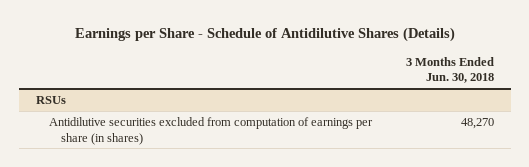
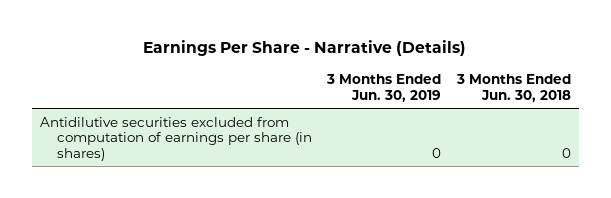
[74,27,455,43] Earnings per Share - Schedule of Antidilutive Shares (Details) -> [143,39,467,56] Earnings Per Share - Narrative (Details)
none -> [326,74,442,102] 3 Months Ended Jun. 30, 2019
[35,95,66,104] RSUs -> none
[460,117,494,129] 48,270 -> [562,147,572,158] 0

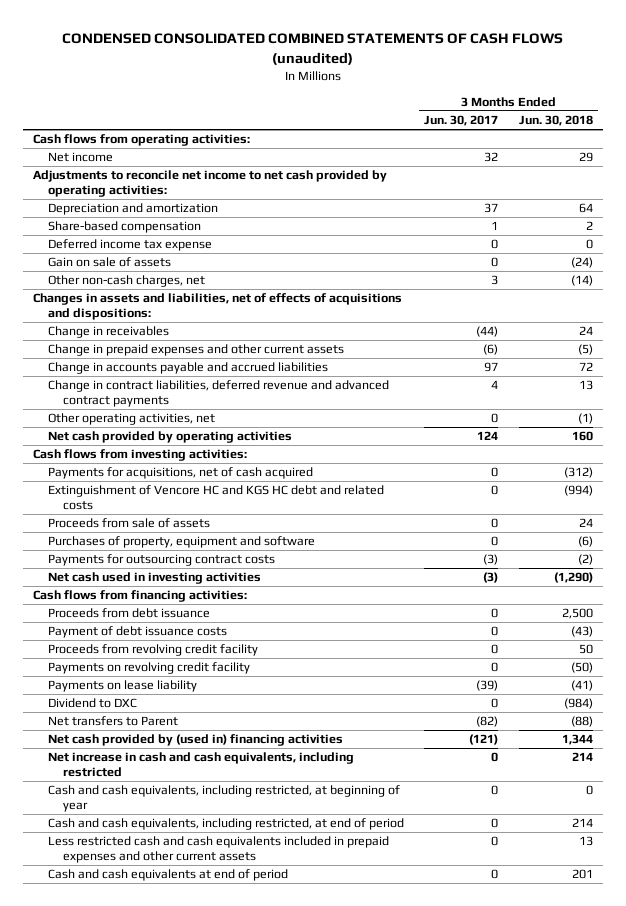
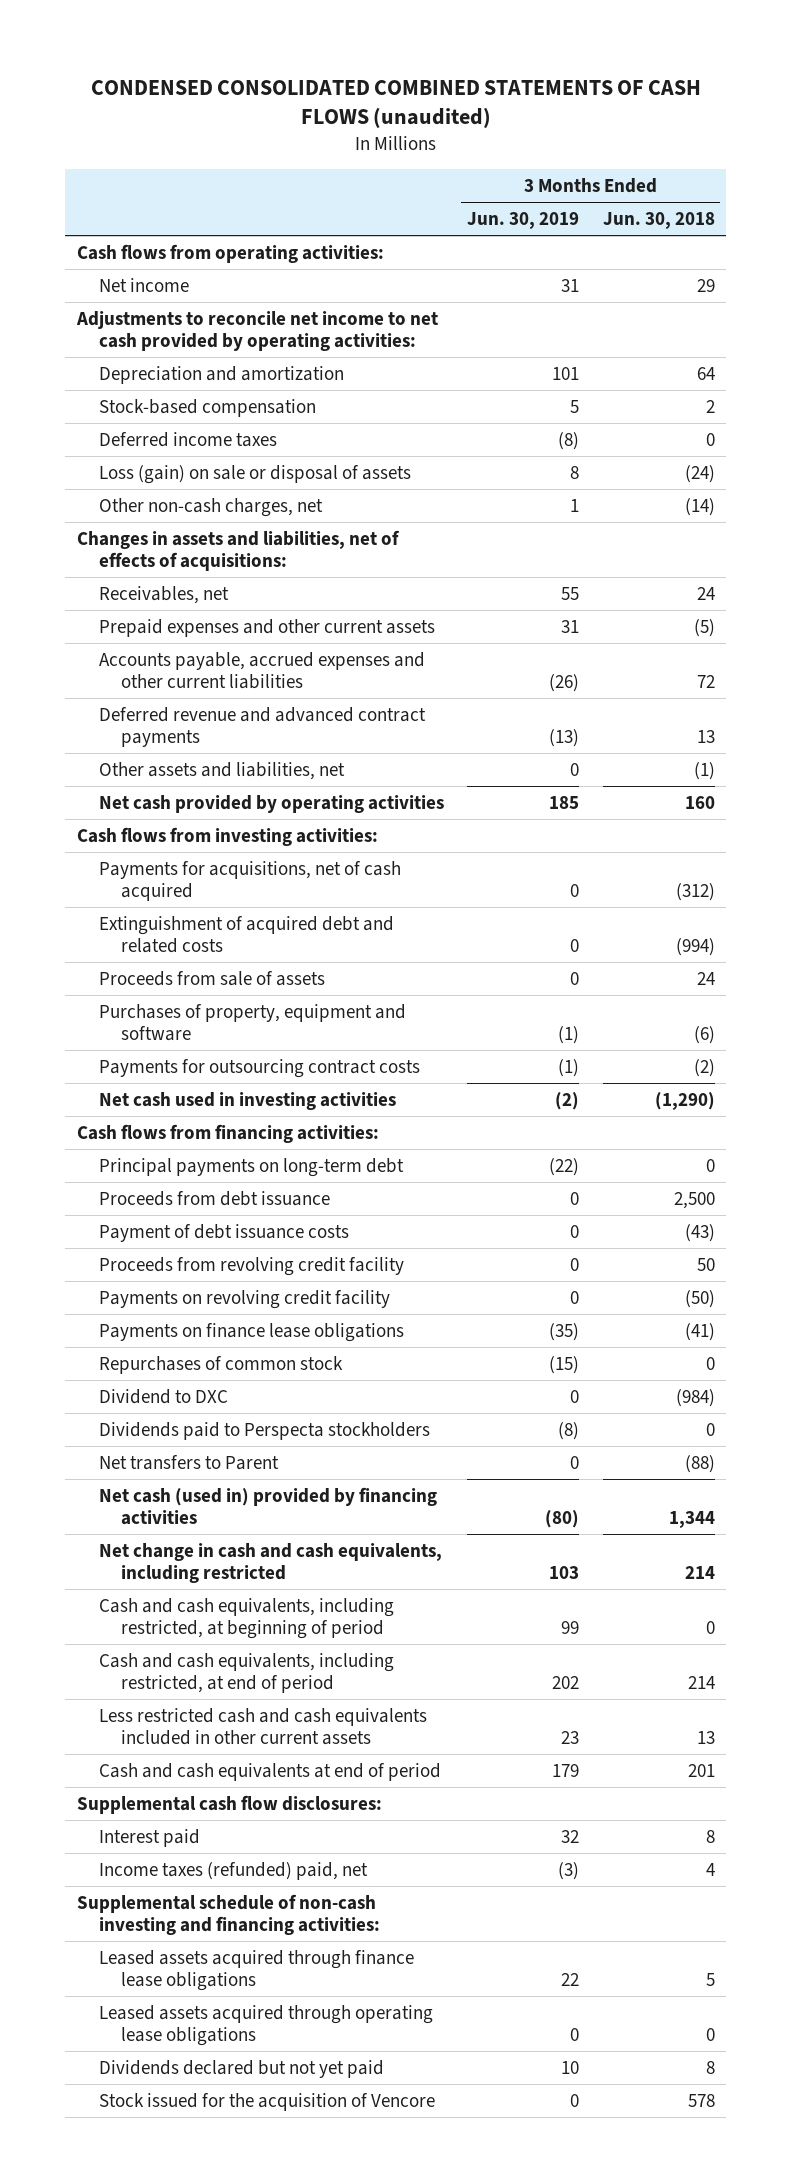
[424,115,499,127] Jun. 30, 2017 -> none
none -> [467,212,580,230] Jun. 30, 2019
[47,221,201,234] Share-based compensation -> [98,398,316,417] Stock-based compensation
[47,239,212,252] Deferred income tax expense -> [98,431,277,447] Deferred income taxes
[47,257,171,268] Gain on sale of assets -> [98,464,411,484] Loss (gain) on sale or disposal of assets
[33,293,403,321] Changes in assets and liabilities, net of effects of acquisitions and dispositions: -> [76,529,400,571] Changes in assets and liabilities, net of effects of acquisitions:
[47,326,169,339] Change in receivables -> [98,585,229,604] Receivables, net
[47,344,344,357] Change in prepaid expenses and other current assets -> [98,618,435,637] Prepaid expenses and other current assets
[47,362,328,375] Change in accounts payable and accrued liabilities -> [98,651,425,689] Accounts payable, accrued expenses and other current liabilities
[47,380,389,408] Change in contract liabilities, deferred revenue and advanced contract payments -> [98,706,426,747] Deferred revenue and advanced contract payments
[47,413,215,426] Other operating activities, net -> [98,761,345,780] Other assets and liabilities, net
[47,485,384,511] Extinguishment of Vencore HC and KGS HC debt and related costs -> [98,915,394,953] Extinguishment of acquired debt and related costs
none -> [98,1157,404,1177] Principal payments on long-term debt
[47,680,197,693] Payments on lease liability -> [98,1322,404,1342] Payments on finance lease obligations
none -> [98,1355,343,1374] Repurchases of common stock
none -> [98,1421,430,1440] Dividends paid to Perspecta stockholders
[47,734,343,747] Net cash provided by (used in) financing activities -> [98,1486,437,1525] Net cash (used in) provided by financing activities
[47,752,354,778] Net increase in cash and cash equivalents, including restricted -> [98,1542,442,1583] Net change in cash and cash equivalents, including restricted
[47,785,400,813] Cash and cash equivalents, including restricted, at beginning of year -> [98,1597,394,1639] Cash and cash equivalents, including restricted, at beginning of period
[47,836,389,864] Less restricted cash and cash equivalents included in prepaid expenses and other current assets -> [98,1707,427,1745] Less restricted cash and cash equivalents included in other current assets
none -> [76,1794,382,1814] Supplemental cash flow disclosures:
none -> [98,1828,200,1847] Interest paid
none -> [98,1861,368,1880] Income taxes (refunded) paid, net
none -> [76,1893,380,1935] Supplemental schedule of non-cash investing and financing activities:
none -> [98,1949,414,1991] Leased assets acquired through finance lease obligations
none -> [98,2004,433,2046] Leased assets acquired through operating lease obligations
none -> [98,2059,384,2078] Dividends declared but not yet paid
none -> [98,2092,435,2111] Stock issued for the acquisition of Vencore

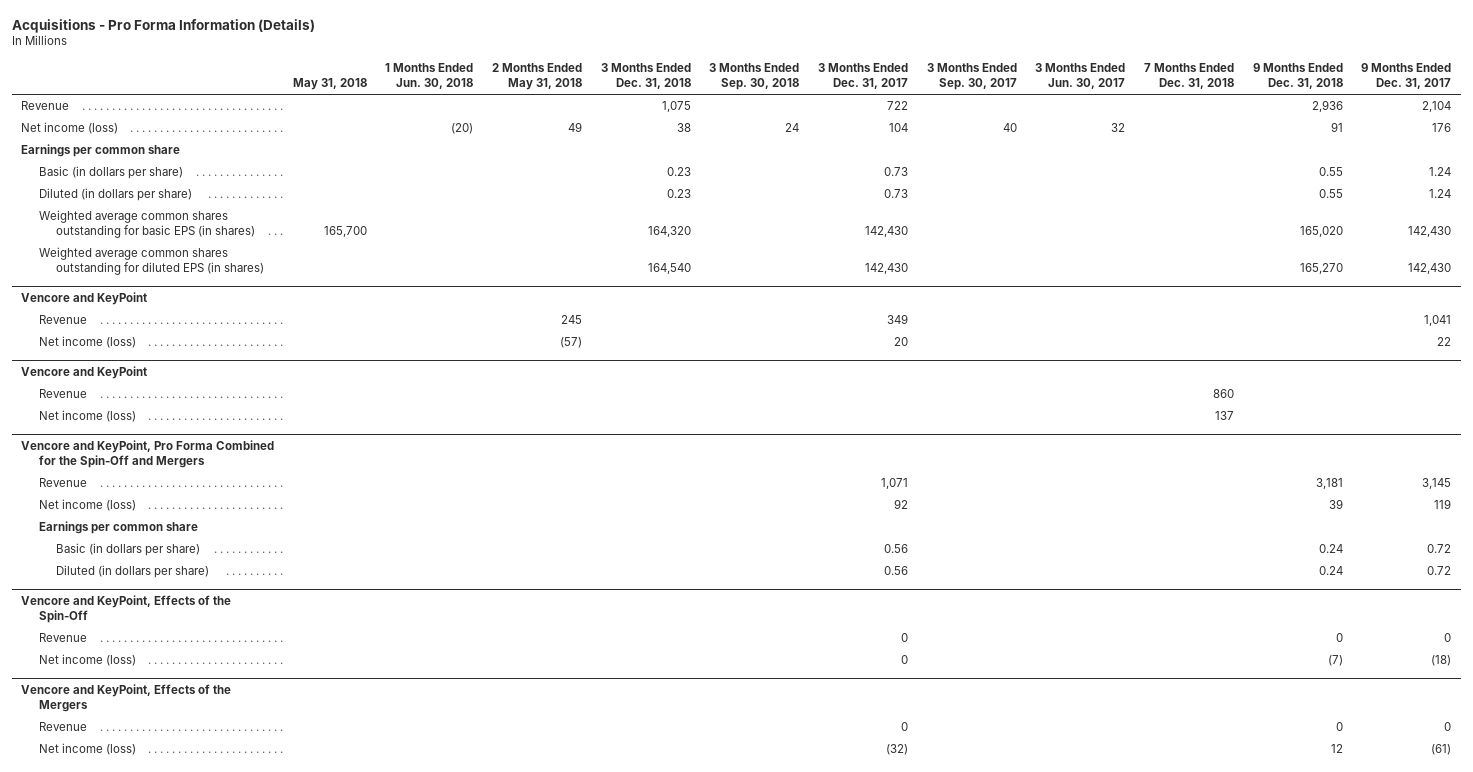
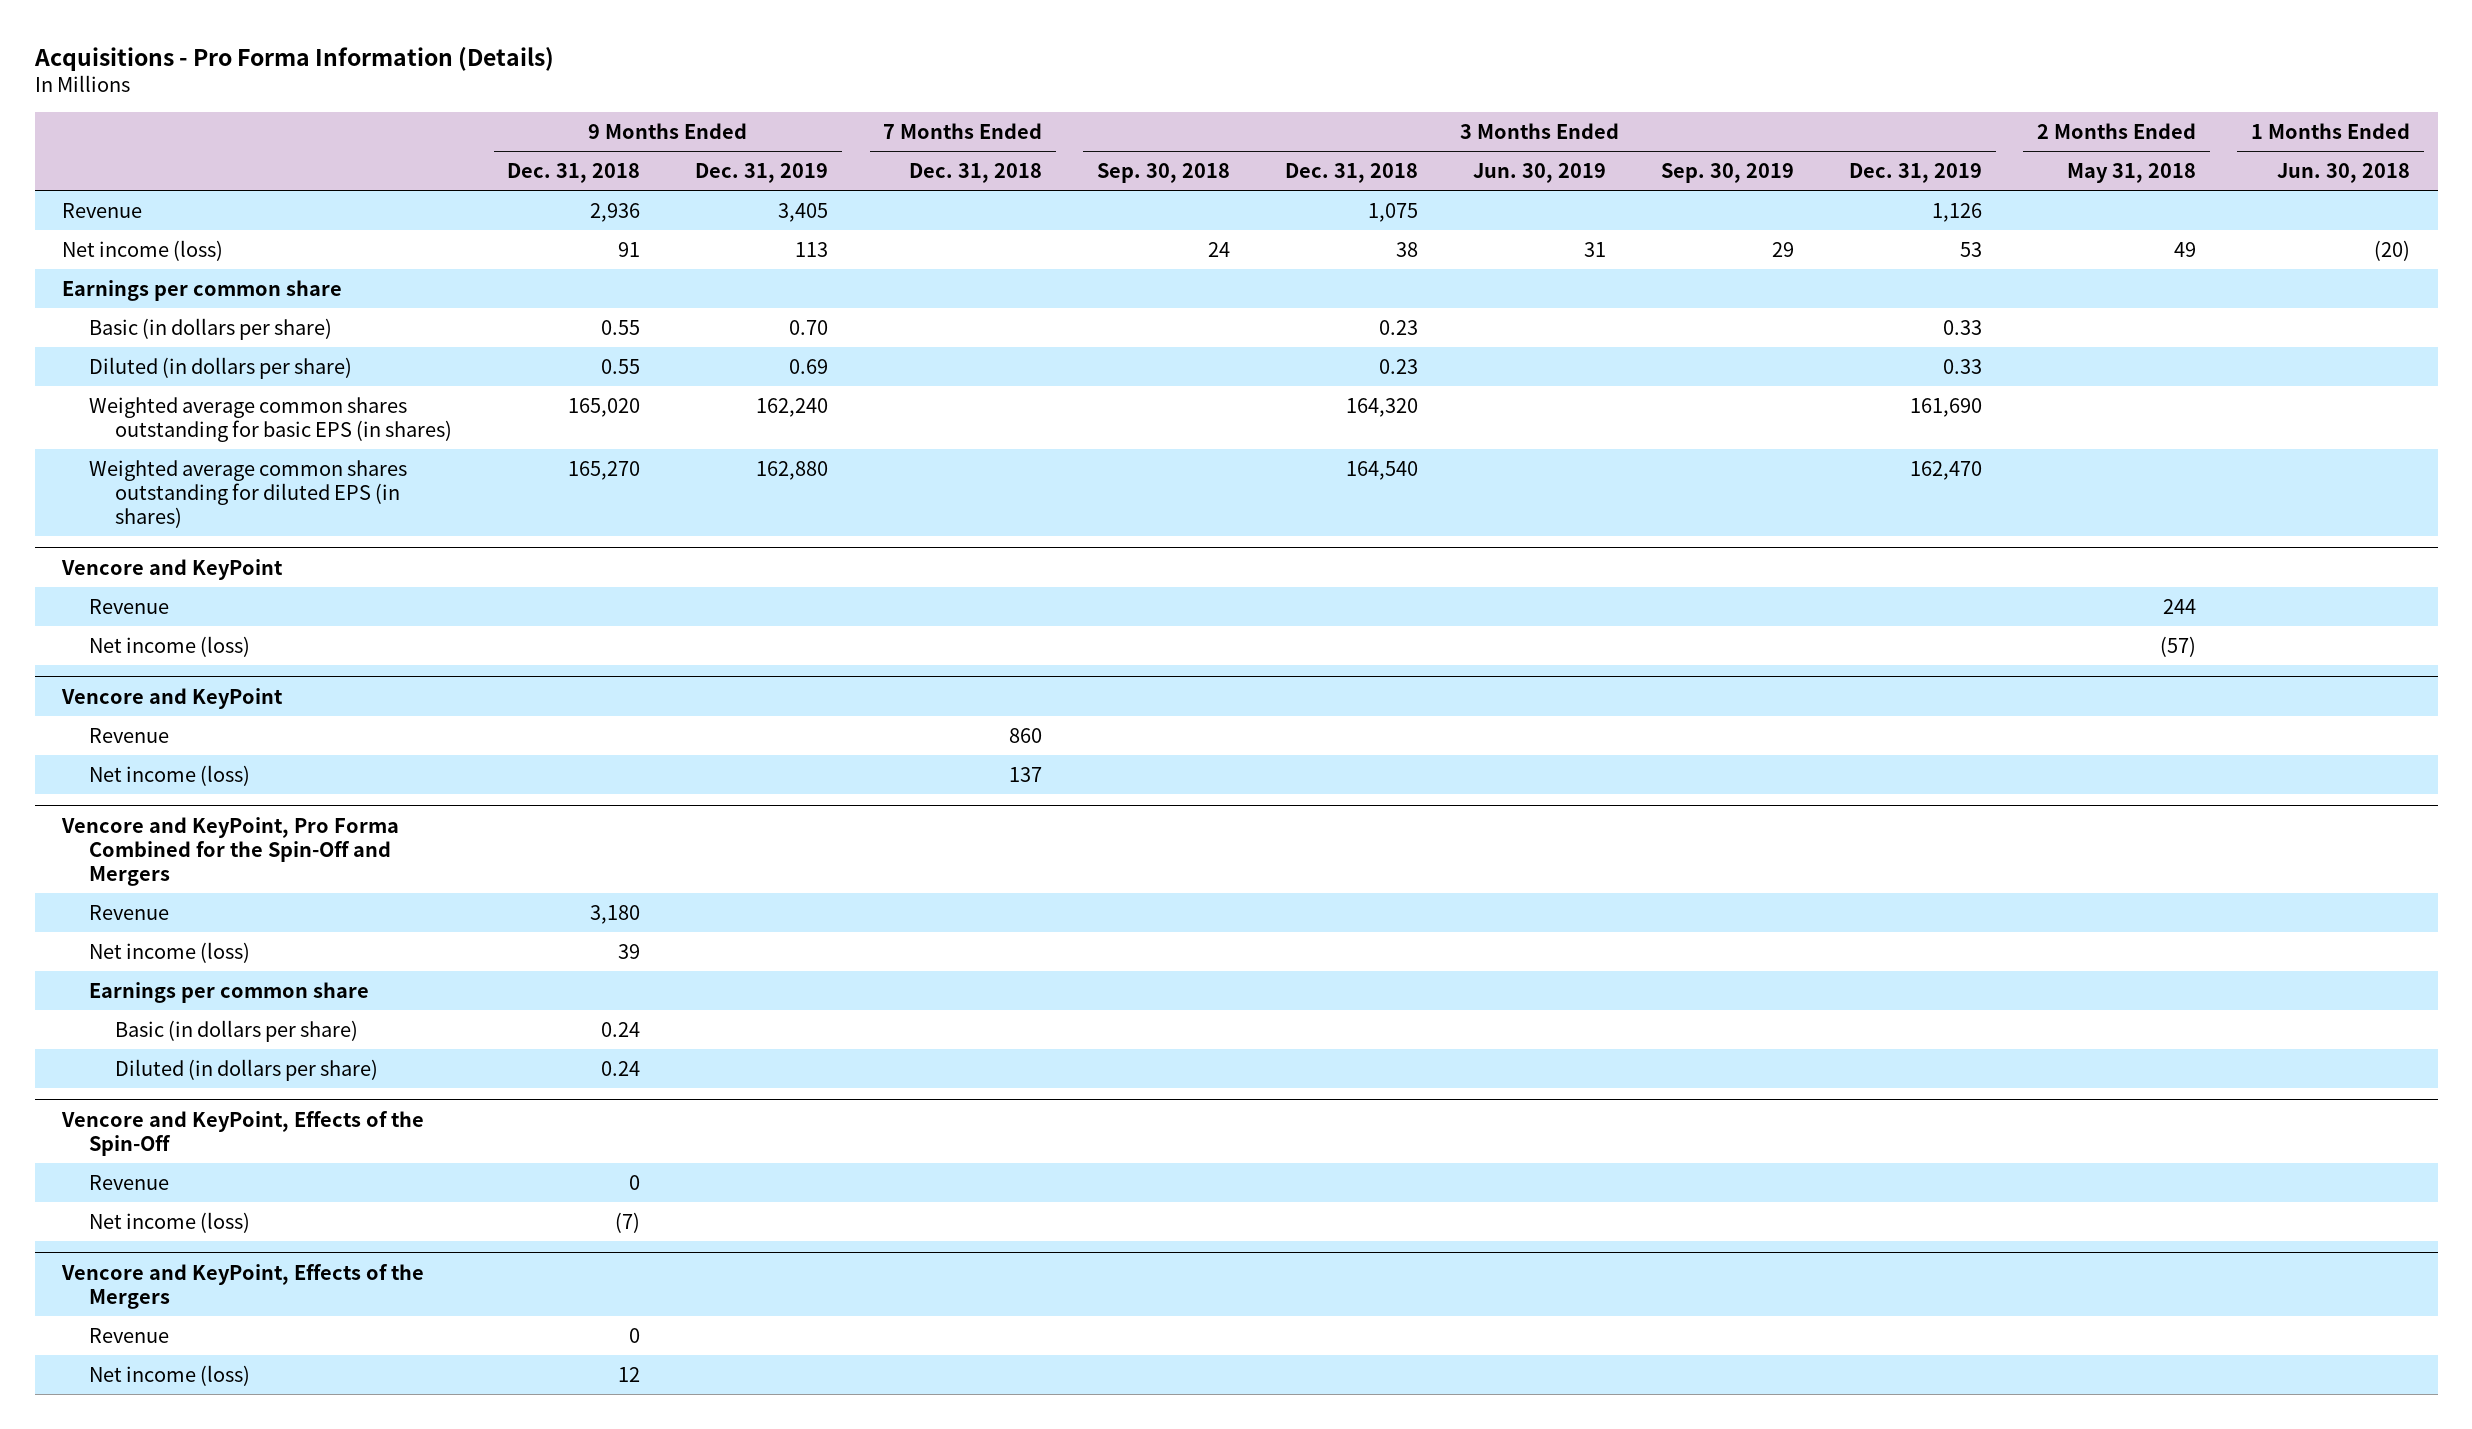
[292,78,367,91] May 31, 2018 -> none
[818,63,909,90] 3 Months Ended Dec. 31, 2017 -> none
[926,63,1017,91] 3 Months Ended Sep. 30, 2017 -> none
[1035,63,1126,90] 3 Months Ended Jun. 30, 2017 -> none
[1361,63,1452,90] 9 Months Ended Dec. 31, 2017 -> none
none -> [695,162,829,183] Dec. 31, 2019
none -> [1473,162,1607,183] Jun. 30, 2019
none -> [1661,162,1795,183] Sep. 30, 2019
none -> [1849,162,1983,183] Dec. 31, 2019
[561,315,583,325] 245 -> [2163,598,2197,614] 244
[1315,478,1343,490] 3,181 -> [590,904,641,924] 3,180

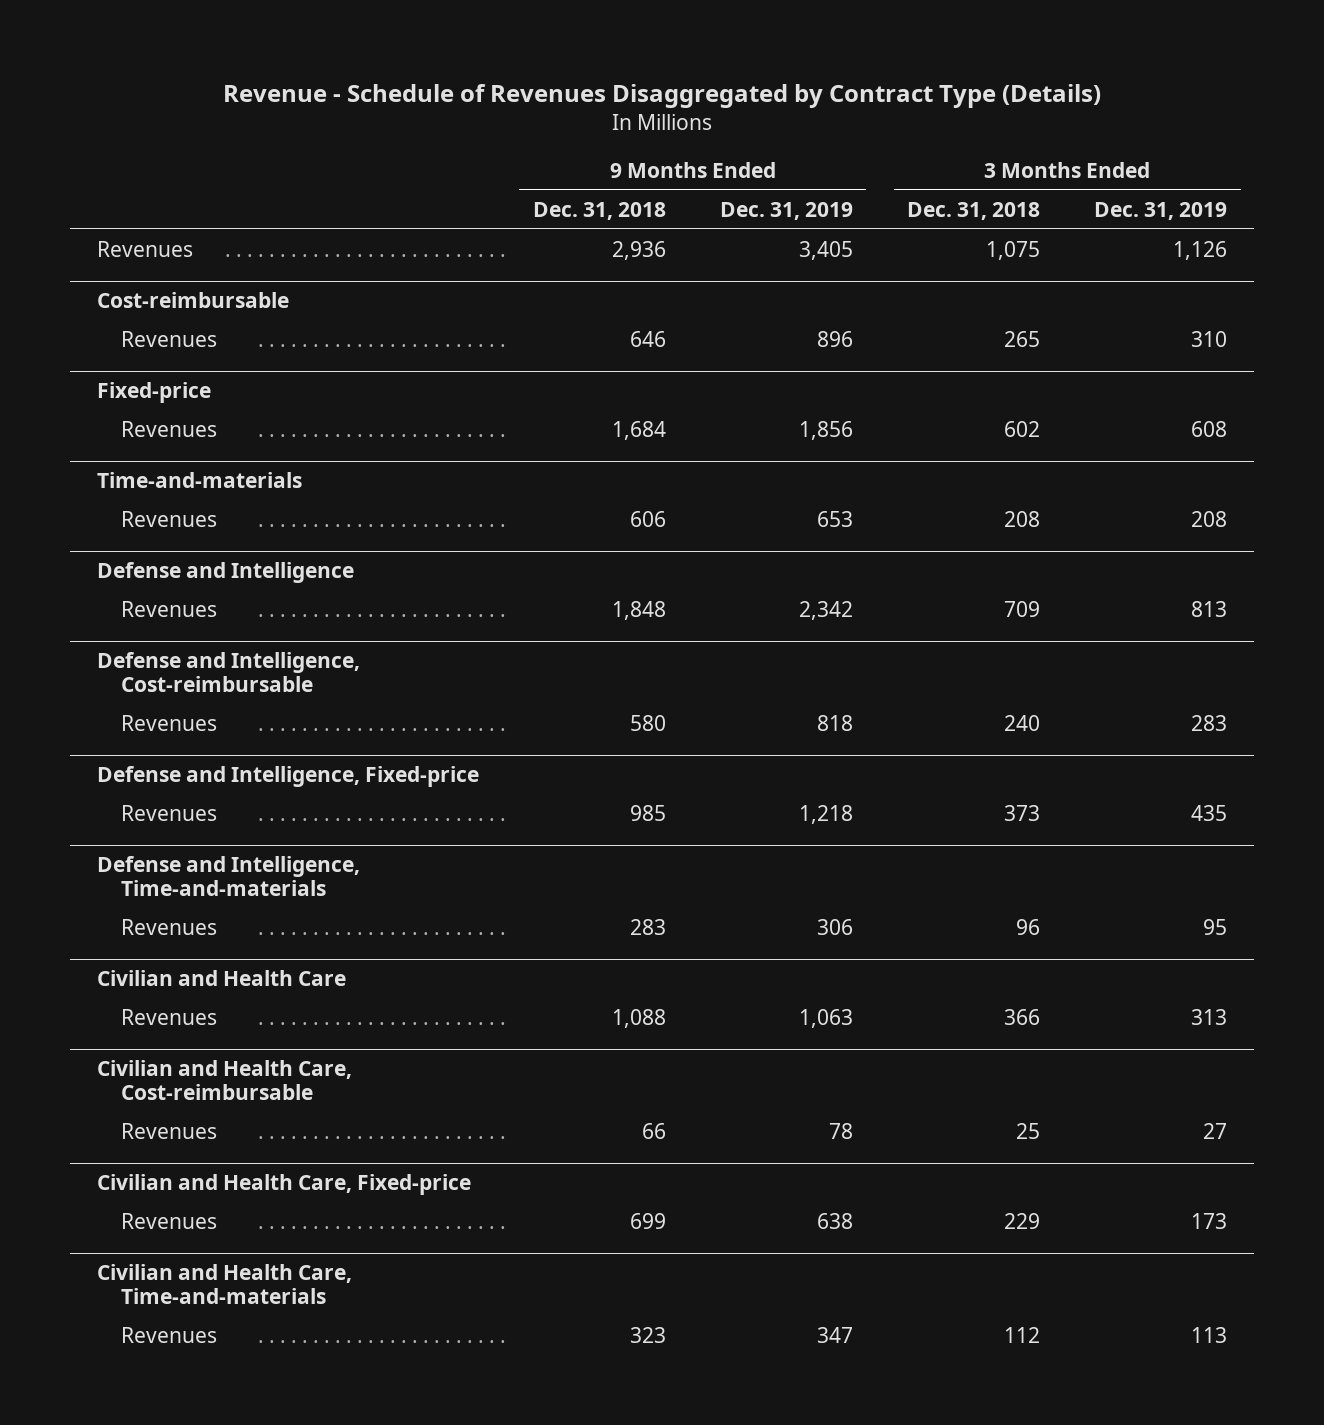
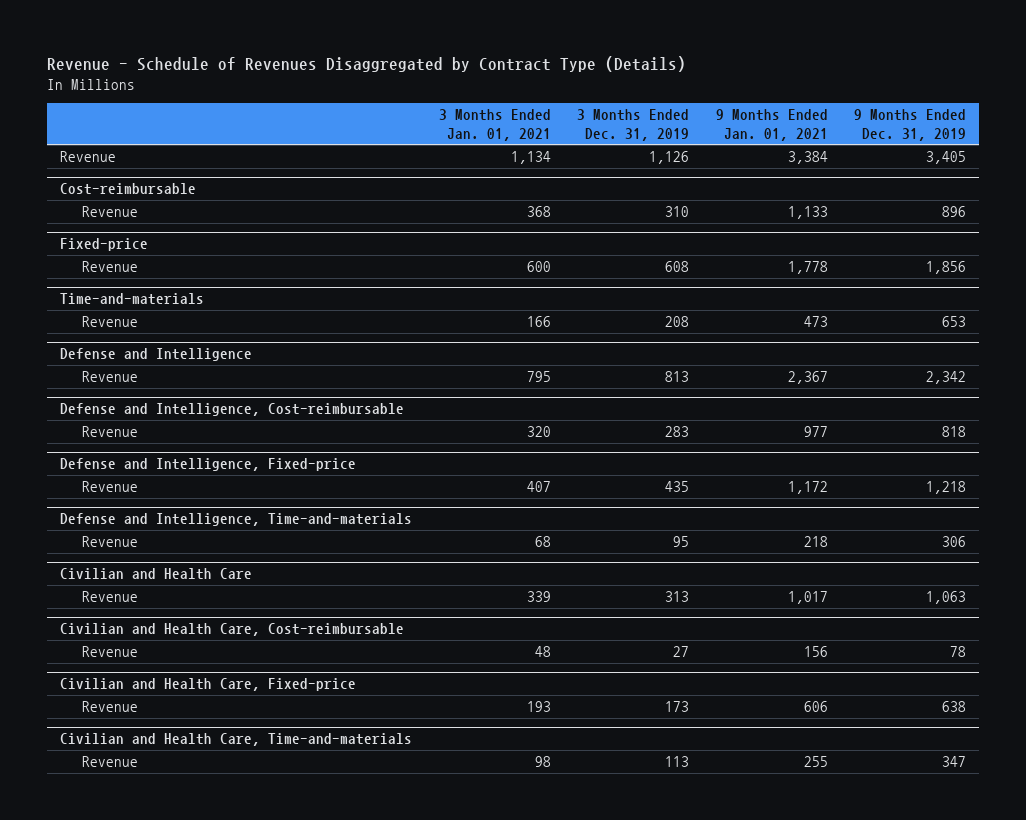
[532,201,666,220] Dec. 31, 2018 -> none
[907,201,1041,220] Dec. 31, 2018 -> none
none -> [438,109,551,141] 3 Months Ended Jan. 01, 2021
none -> [715,109,828,141] 9 Months Ended Jan. 01, 2021
[96,240,193,257] Revenues -> [60,151,117,163] Revenue
[120,330,217,347] Revenues -> [82,206,139,218] Revenue
[120,420,217,437] Revenues -> [82,261,139,273] Revenue
[120,510,217,527] Revenues -> [82,316,139,328] Revenue
[120,600,217,617] Revenues -> [82,371,139,383] Revenue
[120,714,217,731] Revenues -> [82,426,139,438] Revenue
[120,804,217,821] Revenues -> [82,481,139,493] Revenue
[120,918,217,935] Revenues -> [82,536,139,548] Revenue
[120,1008,217,1025] Revenues -> [82,591,139,603] Revenue
[120,1122,217,1139] Revenues -> [82,646,139,658] Revenue
[120,1212,217,1229] Revenues -> [82,701,139,713] Revenue
[120,1326,217,1343] Revenues -> [82,756,139,768] Revenue

